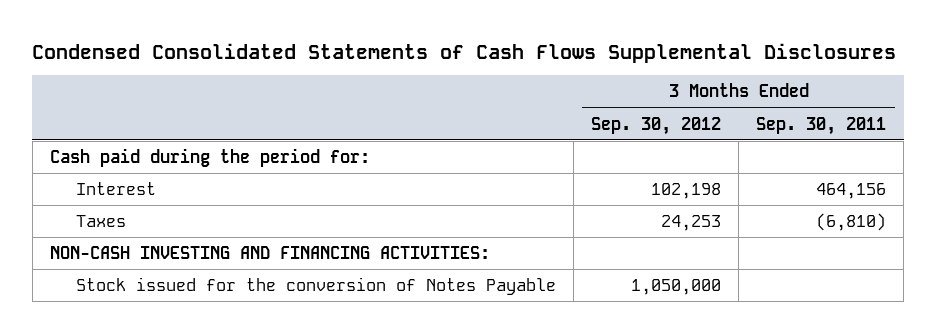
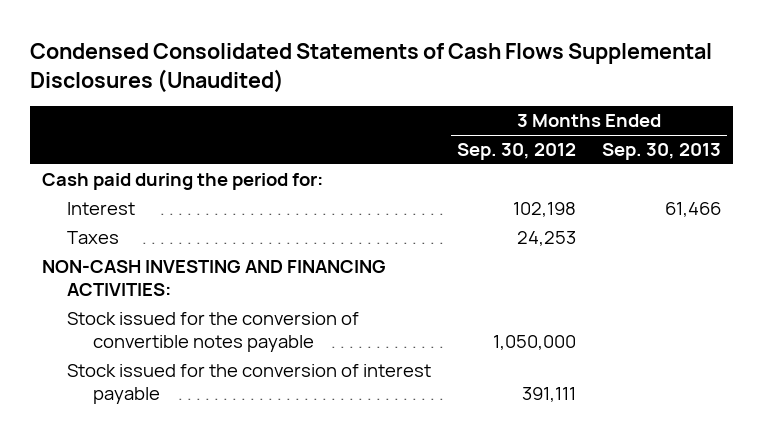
[32,42,897,63] Condensed Consolidated Statements of Cash Flows Supplemental Disclosures -> [29,42,712,93] Condensed Consolidated Statements of Cash Flows Supplemental Disclosures (Unaudited)
[756,116,887,135] Sep. 30, 2011 -> none
none -> [601,143,721,161] Sep. 30, 2013
[75,276,556,295] Stock issued for the conversion of Notes Payable -> [67,312,360,353] Stock issued for the conversion of convertible notes payable
none -> [67,364,432,405] Stock issued for the conversion of interest payable

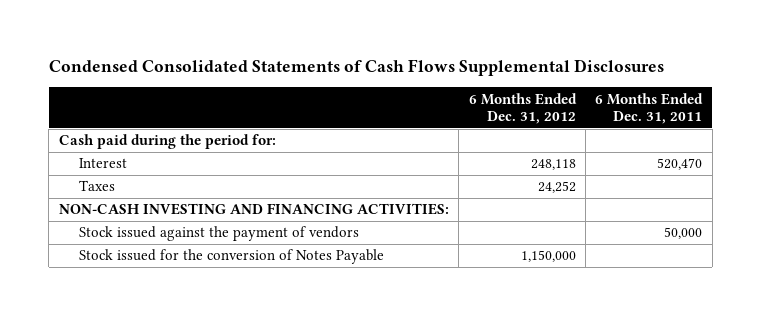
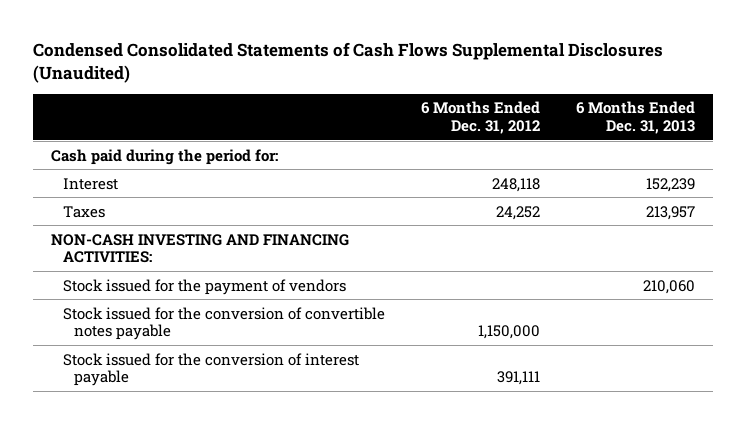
[48,59,664,77] Condensed Consolidated Statements of Cash Flows Supplemental Disclosures -> [32,41,663,83] Condensed Consolidated Statements of Cash Flows Supplemental Disclosures (Unaudited)
[595,92,704,125] 6 Months Ended Dec. 31, 2011 -> none
none -> [575,101,695,134] 6 Months Ended Dec. 31, 2013
[79,226,360,242] Stock issued against the payment of vendors -> [62,278,346,295] Stock issued for the payment of vendors
[79,249,385,265] Stock issued for the conversion of Notes Payable -> [62,306,385,340] Stock issued for the conversion of convertible notes payable
none -> [62,352,359,386] Stock issued for the conversion of interest payable

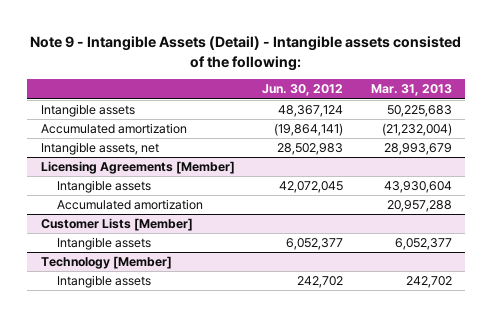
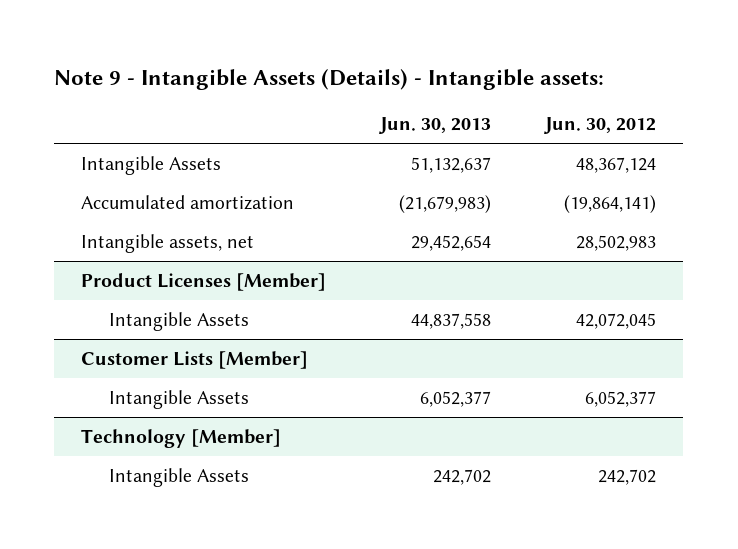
[30,36,462,71] Note 9 - Intangible Assets (Detail) - Intangible assets consisted of the following: -> [54,68,605,90] Note 9 - Intangible Assets (Details) - Intangible assets:
[370,84,452,97] Mar. 31, 2013 -> none
none -> [379,117,492,135] Jun. 30, 2013
[41,104,136,118] Intangible assets -> [81,155,222,175] Intangible Assets
[41,161,236,175] Licensing Agreements [Member] -> none
[56,199,203,211] Accumulated amortization -> none
none -> [81,272,327,291] Product Licenses [Member]
[56,180,151,194] Intangible assets -> [109,311,250,331] Intangible Assets
[56,237,151,251] Intangible assets -> [109,389,250,409] Intangible Assets
[56,275,151,289] Intangible assets -> [109,467,250,487] Intangible Assets

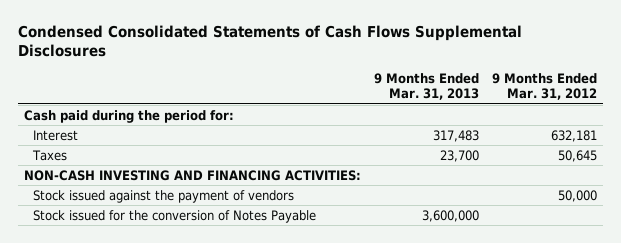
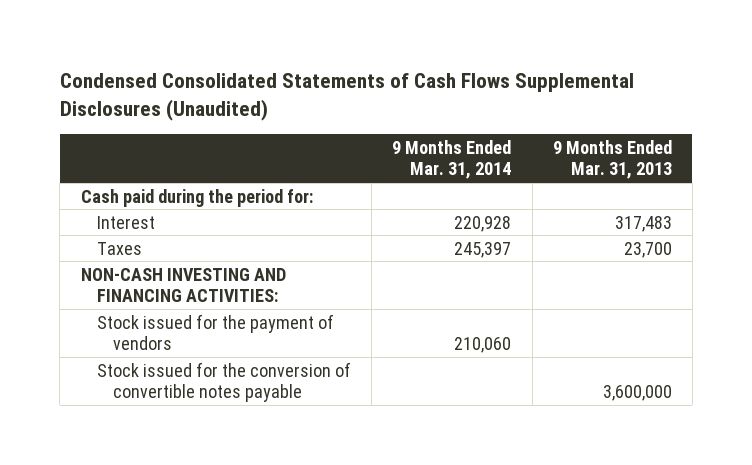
[17,25,522,58] Condensed Consolidated Statements of Cash Flows Supplemental Disclosures -> [59,72,634,121] Condensed Consolidated Statements of Cash Flows Supplemental Disclosures (Unaudited)
[491,73,597,101] 9 Months Ended Mar. 31, 2012 -> none
none -> [392,139,512,180] 9 Months Ended Mar. 31, 2014
[33,189,295,203] Stock issued against the payment of vendors -> [96,313,334,351] Stock issued for the payment of vendors
[33,209,317,223] Stock issued for the conversion of Notes Payable -> [96,361,351,403] Stock issued for the conversion of convertible notes payable

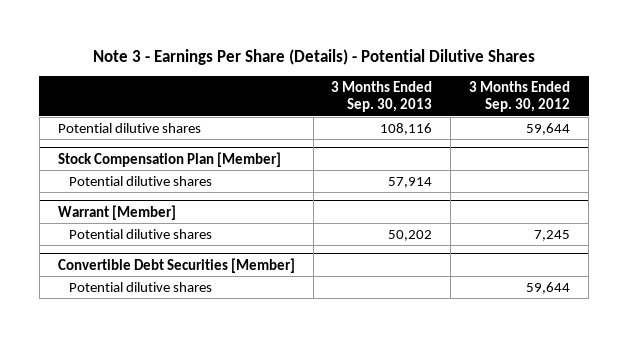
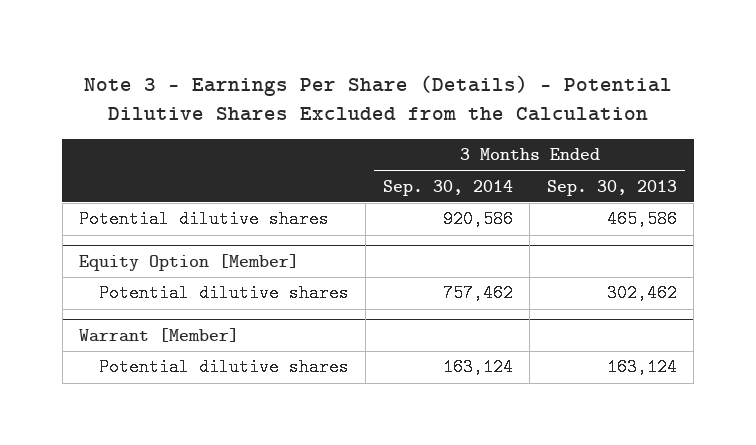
[92,48,535,65] Note 3 - Earnings Per Share (Details) - Potential Dilutive Shares -> [84,75,673,122] Note 3 - Earnings Per Share (Details) - Potential Dilutive Shares Excluded from the Calculation
[469,80,571,113] 3 Months Ended Sep. 30, 2012 -> none
none -> [382,179,513,196] Sep. 30, 2014
[57,151,281,167] Stock Compensation Plan [Member] -> none
[380,122,433,135] 108,116 -> [606,210,677,229] 465,586
none -> [79,254,300,272] Equity Option [Member]
[388,176,433,188] 57,914 -> [606,284,677,303] 302,462
[57,257,295,273] Convertible Debt Securities [Member] -> none
[68,281,212,292] Potential dilutive shares -> none
[388,229,433,241] 50,202 -> [606,358,677,377] 163,124

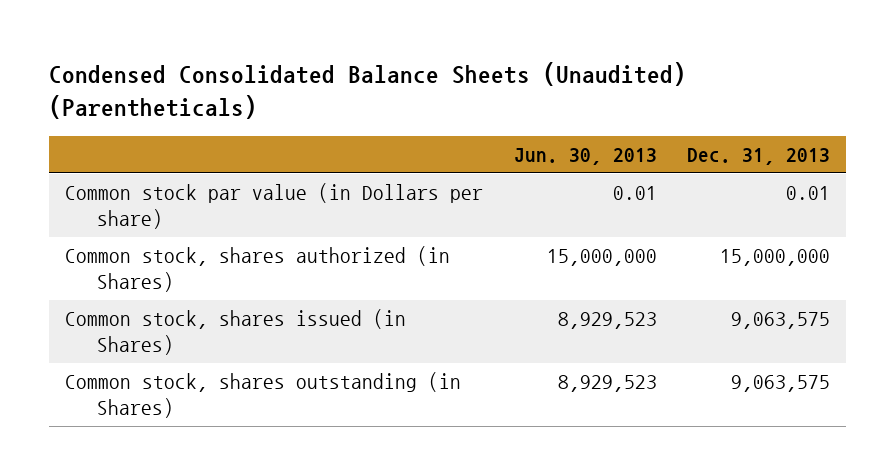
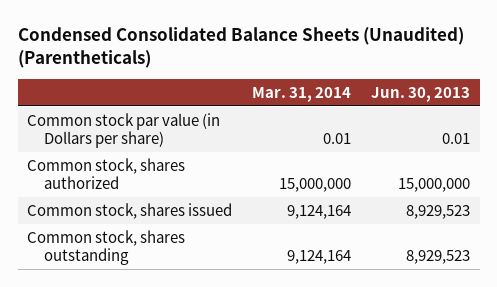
[687,148,831,166] Dec. 31, 2013 -> none
none -> [252,86,352,102] Mar. 31, 2014
[64,246,450,292] Common stock, shares authorized (in Shares) -> [27,158,186,189] Common stock, shares authorized
[64,309,406,355] Common stock, shares issued (in Shares) -> [27,203,233,220] Common stock, shares issued
[64,372,461,418] Common stock, shares outstanding (in Shares) -> [27,230,186,265] Common stock, shares outstanding

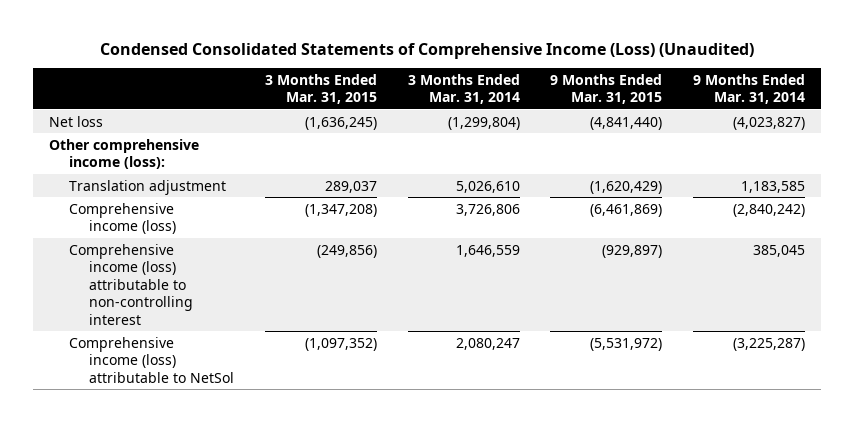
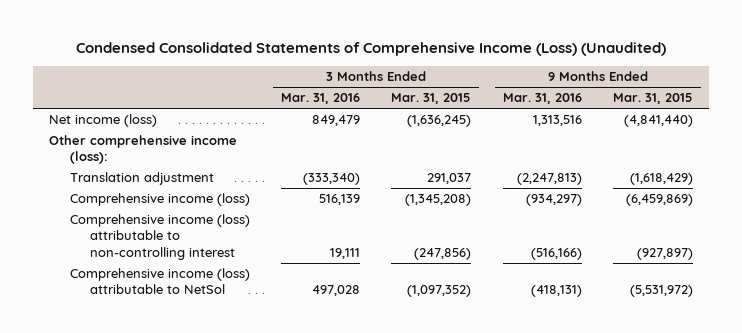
[407,73,520,105] 3 Months Ended Mar. 31, 2014 -> none
[693,73,806,105] 9 Months Ended Mar. 31, 2014 -> none
none -> [280,93,360,105] Mar. 31, 2016
none -> [502,93,582,105] Mar. 31, 2016
[48,115,103,127] Net loss -> [49,114,158,128] Net income (loss)
[324,180,377,193] 289,037 -> [427,173,472,185] 291,037
[590,180,663,194] (1,620,429) -> [629,173,693,186] (1,618,429)
[304,203,377,217] (1,347,208) -> [405,194,472,207] (1,345,208)
[590,203,663,217] (6,461,869) -> [625,194,693,207] (6,459,869)
[316,244,377,258] (249,856) -> [414,247,472,260] (247,856)
[602,244,663,258] (929,897) -> [636,247,693,260] (927,897)

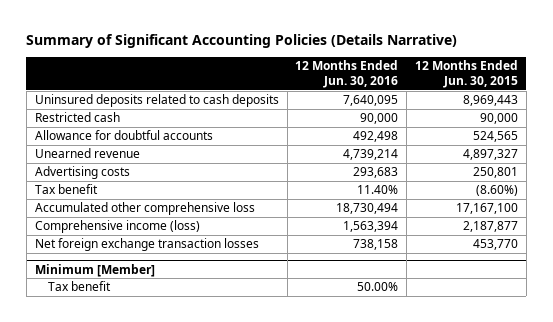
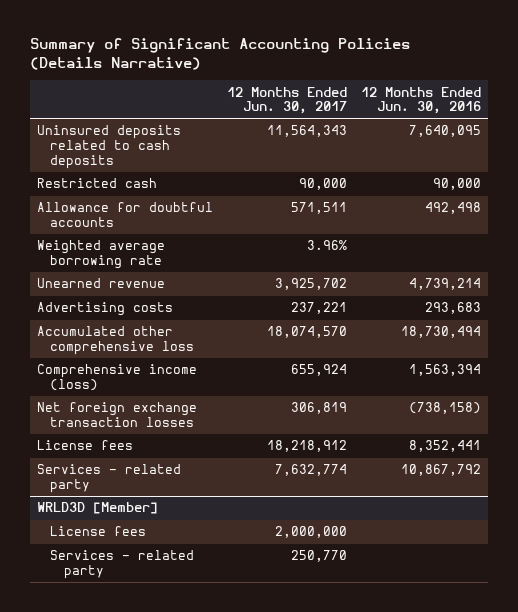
[415,60,519,89] 12 Months Ended Jun. 30, 2015 -> none
none -> [226,86,347,115] 12 Months Ended Jun. 30, 2017
none -> [36,240,165,270] Weighted average borrowing rate
[34,184,98,195] Tax benefit -> none
[34,263,155,277] Minimum [Member] -> none
[48,281,112,292] Tax benefit -> none
[353,239,399,251] 738,158 -> [408,402,481,415] (738,158)
none -> [36,440,133,451] License fees
none -> [36,464,181,494] Services - related party
none -> [36,502,158,515] WRLD3D [Member]
none -> [50,526,147,537] License fees
none -> [50,550,195,580] Services - related party

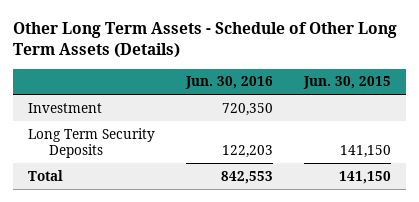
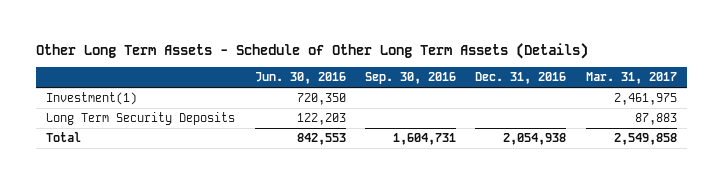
[302,76,391,90] Jun. 30, 2015 -> none
none -> [365,72,457,85] Sep. 30, 2016
none -> [475,72,567,85] Dec. 31, 2016
none -> [585,72,677,85] Mar. 31, 2017
[28,102,103,113] Investment -> [46,92,138,106] Investment(1)

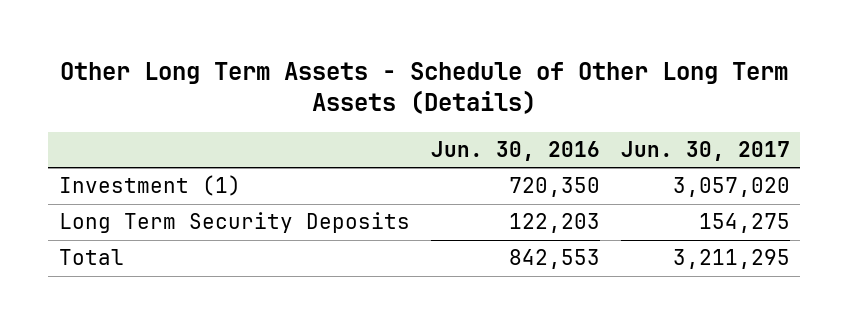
[365,72,457,85] Sep. 30, 2016 -> none
[475,72,567,85] Dec. 31, 2016 -> none
[585,72,677,85] Mar. 31, 2017 -> none
none -> [620,141,790,162] Jun. 30, 2017
[46,92,138,106] Investment(1) -> [58,175,241,197] Investment (1)

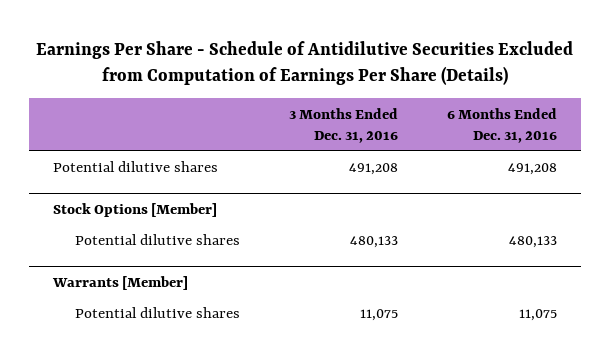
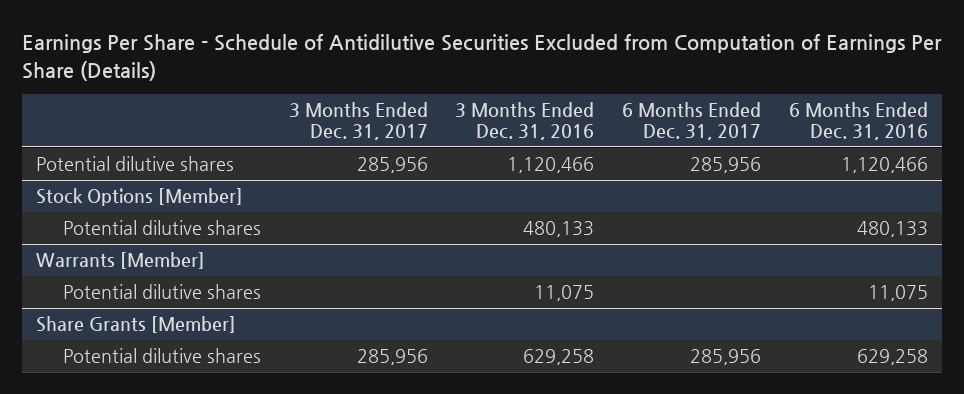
none -> [288,102,428,140] 3 Months Ended Dec. 31, 2017
none -> [622,102,762,140] 6 Months Ended Dec. 31, 2017
[349,163,399,176] 491,208 -> [507,157,595,174] 1,120,466
[508,163,558,176] 491,208 -> [840,157,928,174] 1,120,466
none -> [36,316,237,334] Share Grants [Member]
none -> [63,348,262,364] Potential dilutive shares

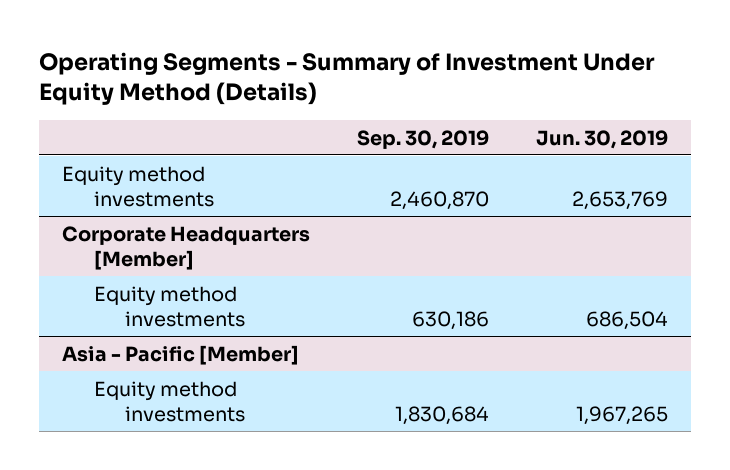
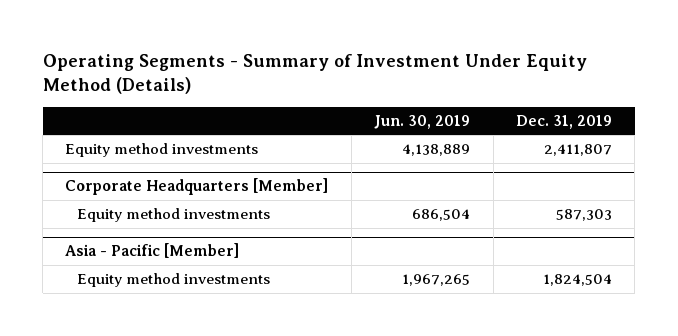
[357,129,490,149] Sep. 30, 2019 -> none
none -> [516,114,613,129] Dec. 31, 2019
[571,190,668,210] 2,653,769 -> [402,144,471,157] 4,138,889

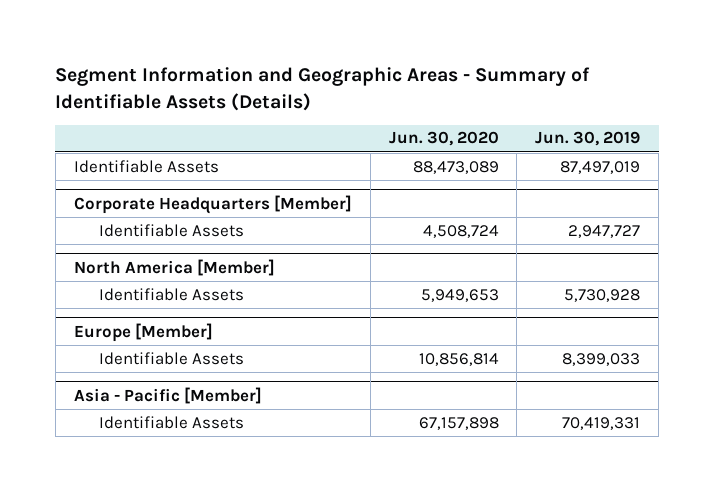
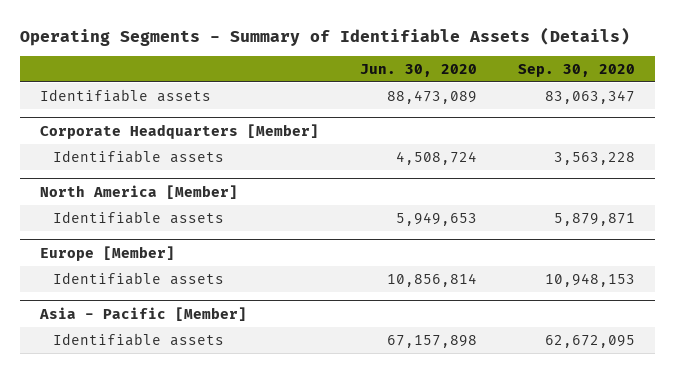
[55,67,591,111] Segment Information and Geographic Areas - Summary of Identifiable Assets (Details) -> [19,26,630,46] Operating Segments - Summary of Identifiable Assets (Details)
[535,131,641,147] Jun. 30, 2019 -> none
none -> [517,63,635,77] Sep. 30, 2020
[73,159,219,173] Identifiable Assets -> [40,89,212,103] Identifiable assets
[98,223,244,237] Identifiable Assets -> [52,150,224,164] Identifiable assets
[98,287,244,301] Identifiable Assets -> [52,211,224,225] Identifiable assets
[98,351,244,365] Identifiable Assets -> [52,272,224,286] Identifiable assets
[98,415,244,429] Identifiable Assets -> [52,333,224,347] Identifiable assets

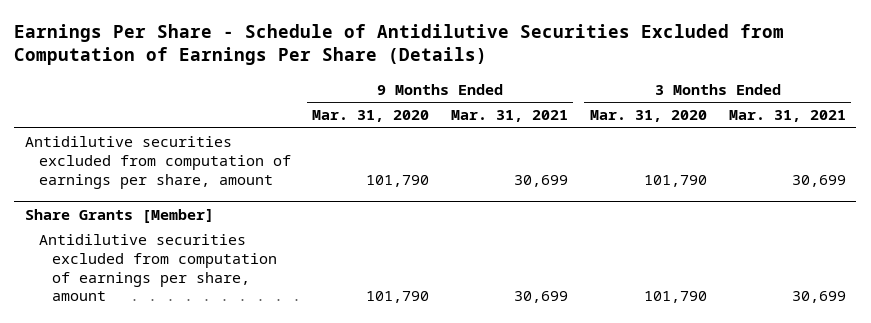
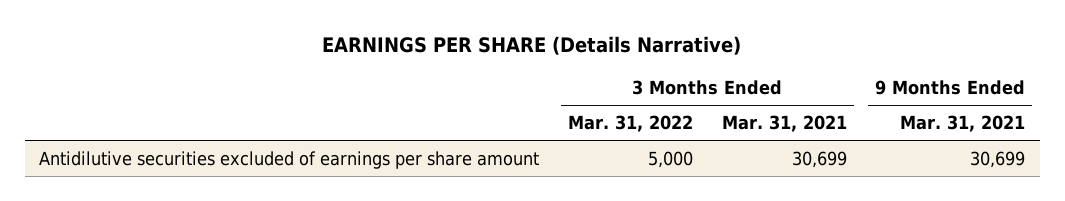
[14,23,785,66] Earnings Per Share - Schedule of Antidilutive Securities Excluded from Computation of Earnings Per Share (Details) -> [322,36,742,56] EARNINGS PER SHARE (Details Narrative)
[312,110,430,123] Mar. 31, 2020 -> none
[589,110,707,123] Mar. 31, 2020 -> none
none -> [568,115,694,133] Mar. 31, 2022
[25,208,215,223] Share Grants [Member] -> none
[38,234,277,302] Antidilutive securities excluded from computation of earnings per share, amount -> none
[25,136,291,189] Antidilutive securities excluded from computation of earnings per share, amount -> [39,150,540,169] Antidilutive securities excluded of earnings per share amount

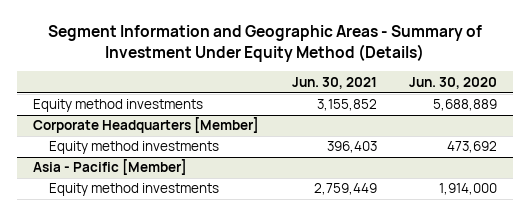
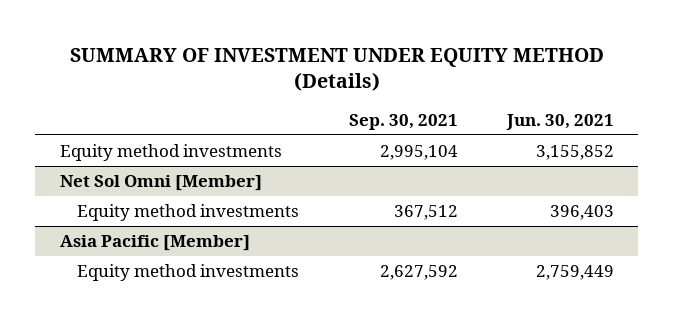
[48,25,483,63] Segment Information and Geographic Areas - Summary of Investment Under Equity Method (Details) -> [69,47,604,92] SUMMARY OF INVESTMENT UNDER EQUITY METHOD (Details)
[409,76,498,89] Jun. 30, 2020 -> none
none -> [348,113,458,130] Sep. 30, 2021
[33,117,260,134] Corporate Headquarters [Member] -> [60,174,263,191] Net Sol Omni [Member]
[33,159,188,176] Asia - Pacific [Member] -> [60,234,251,251] Asia Pacific [Member]

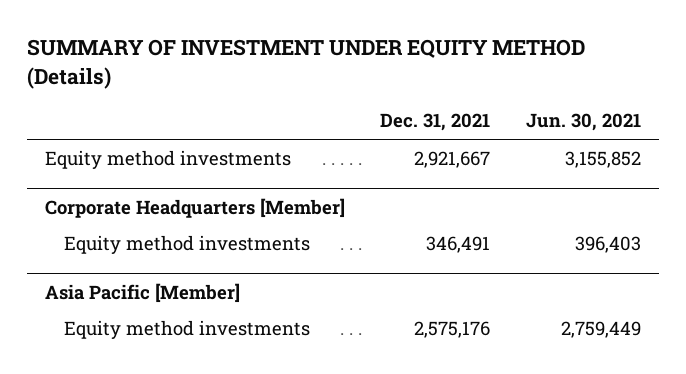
[348,113,458,130] Sep. 30, 2021 -> none
none -> [380,113,491,132] Dec. 31, 2021
[60,174,263,191] Net Sol Omni [Member] -> [44,197,345,218] Corporate Headquarters [Member]

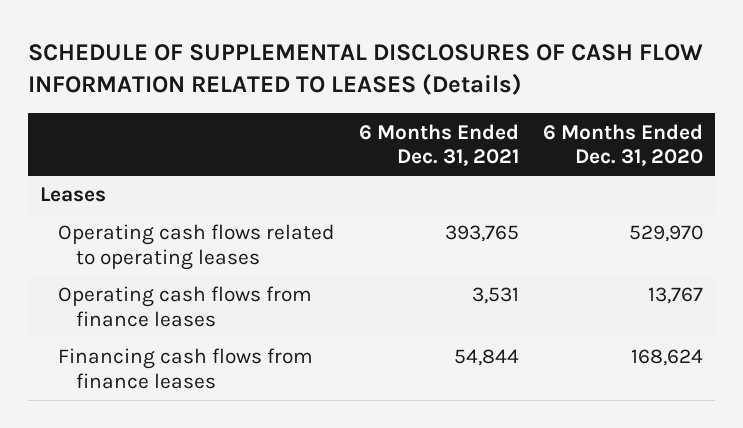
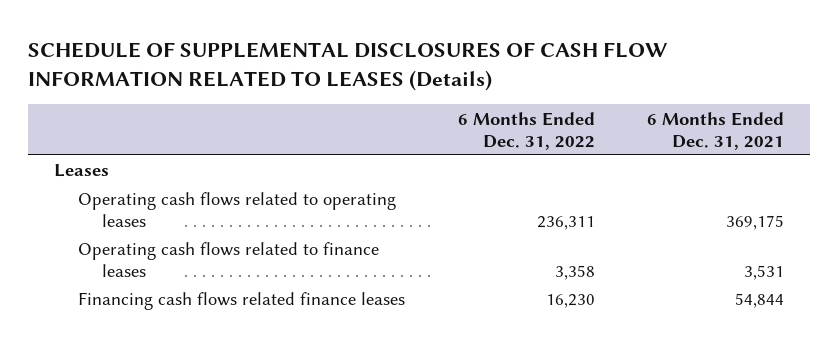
[543,123,704,166] 6 Months Ended Dec. 31, 2020 -> none
none -> [457,111,595,150] 6 Months Ended Dec. 31, 2022
[444,225,519,243] 393,765 -> [725,215,784,231] 369,175
[57,286,312,327] Operating cash flows from finance leases -> [78,242,380,278] Operating cash flows related to finance leases
[57,348,313,389] Financing cash flows from finance leases -> [78,292,406,311] Financing cash flows related finance leases

